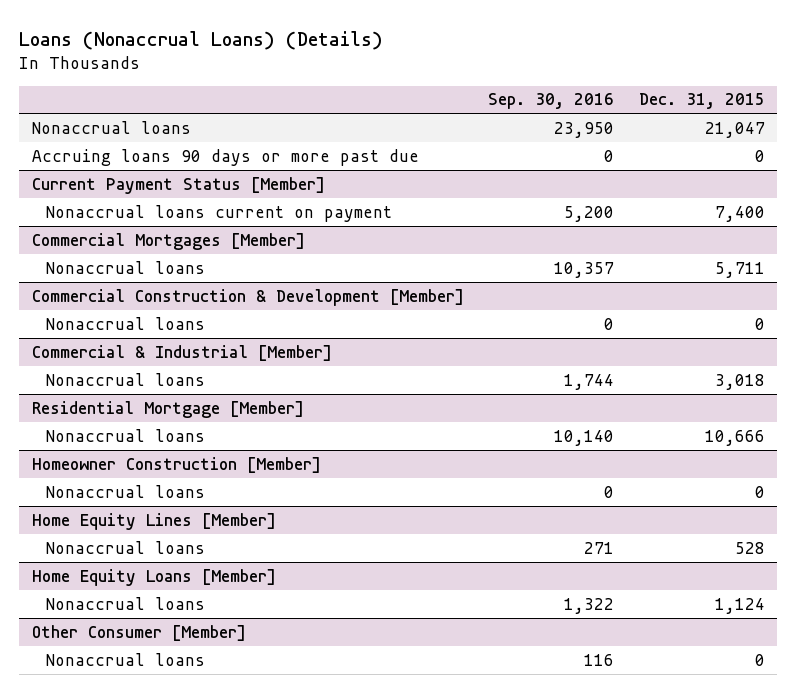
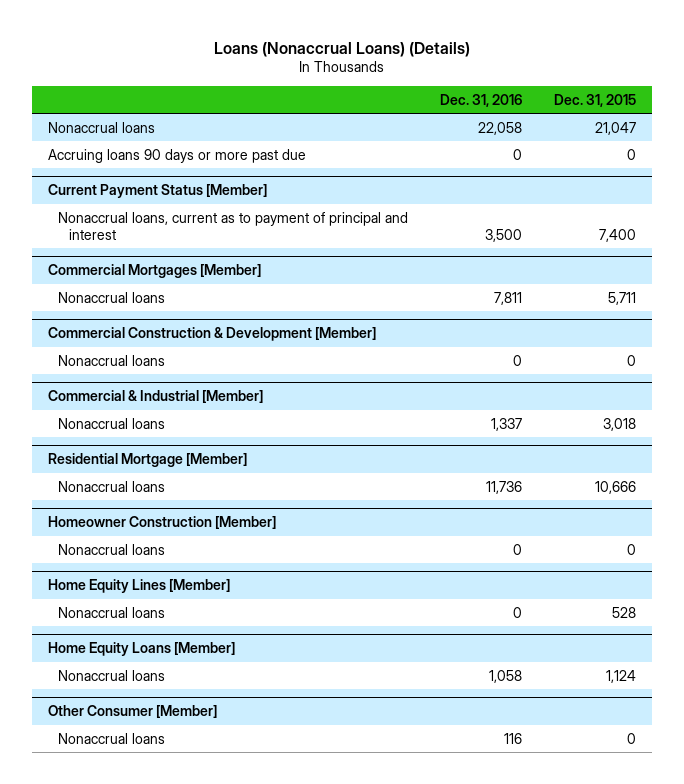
[488,93,615,110] Sep. 30, 2016 -> none
none -> [440,93,523,107] Dec. 31, 2016
[46,204,393,222] Nonaccrual loans current on payment -> [58,211,409,240] Nonaccrual loans, current as to payment of principal and interest

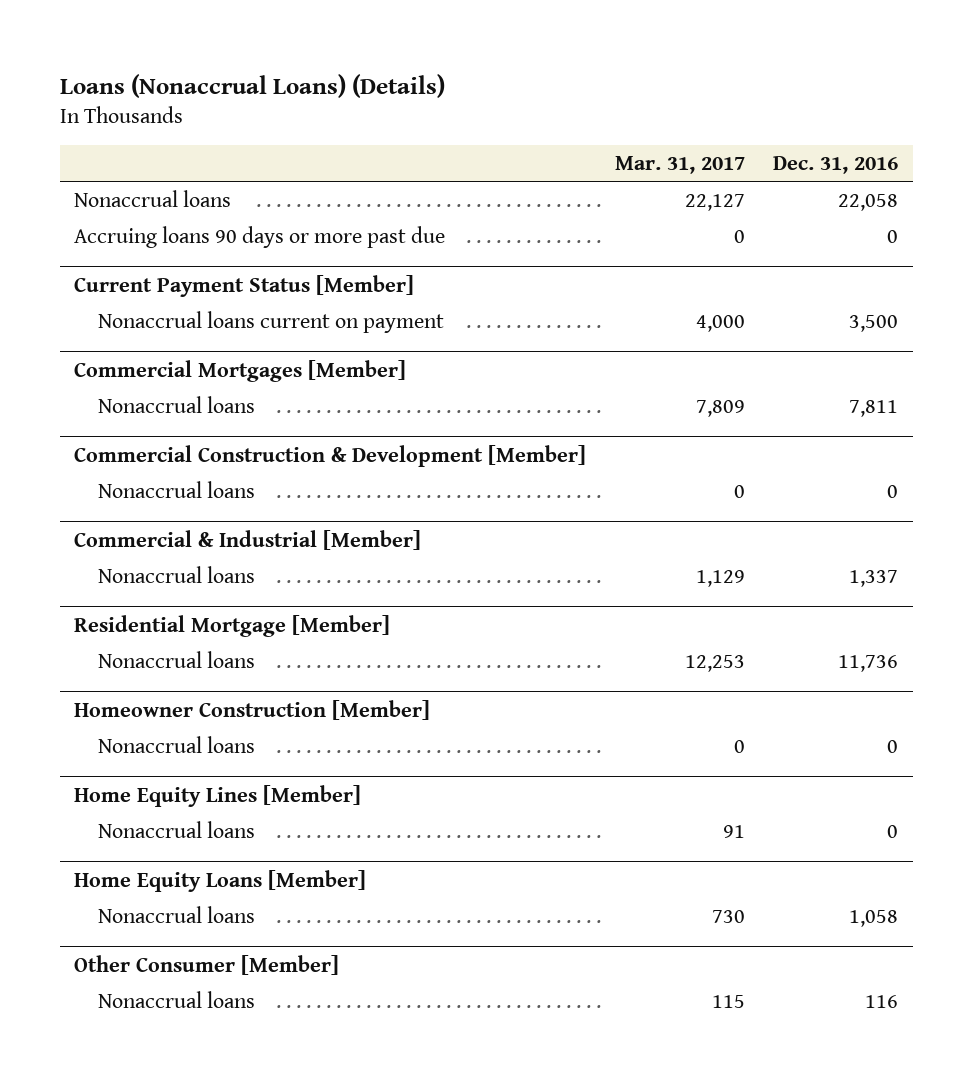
[554,93,637,107] Dec. 31, 2015 -> none
none -> [614,155,745,174] Mar. 31, 2017
[58,211,409,240] Nonaccrual loans, current as to payment of principal and interest -> [98,310,445,333] Nonaccrual loans current on payment

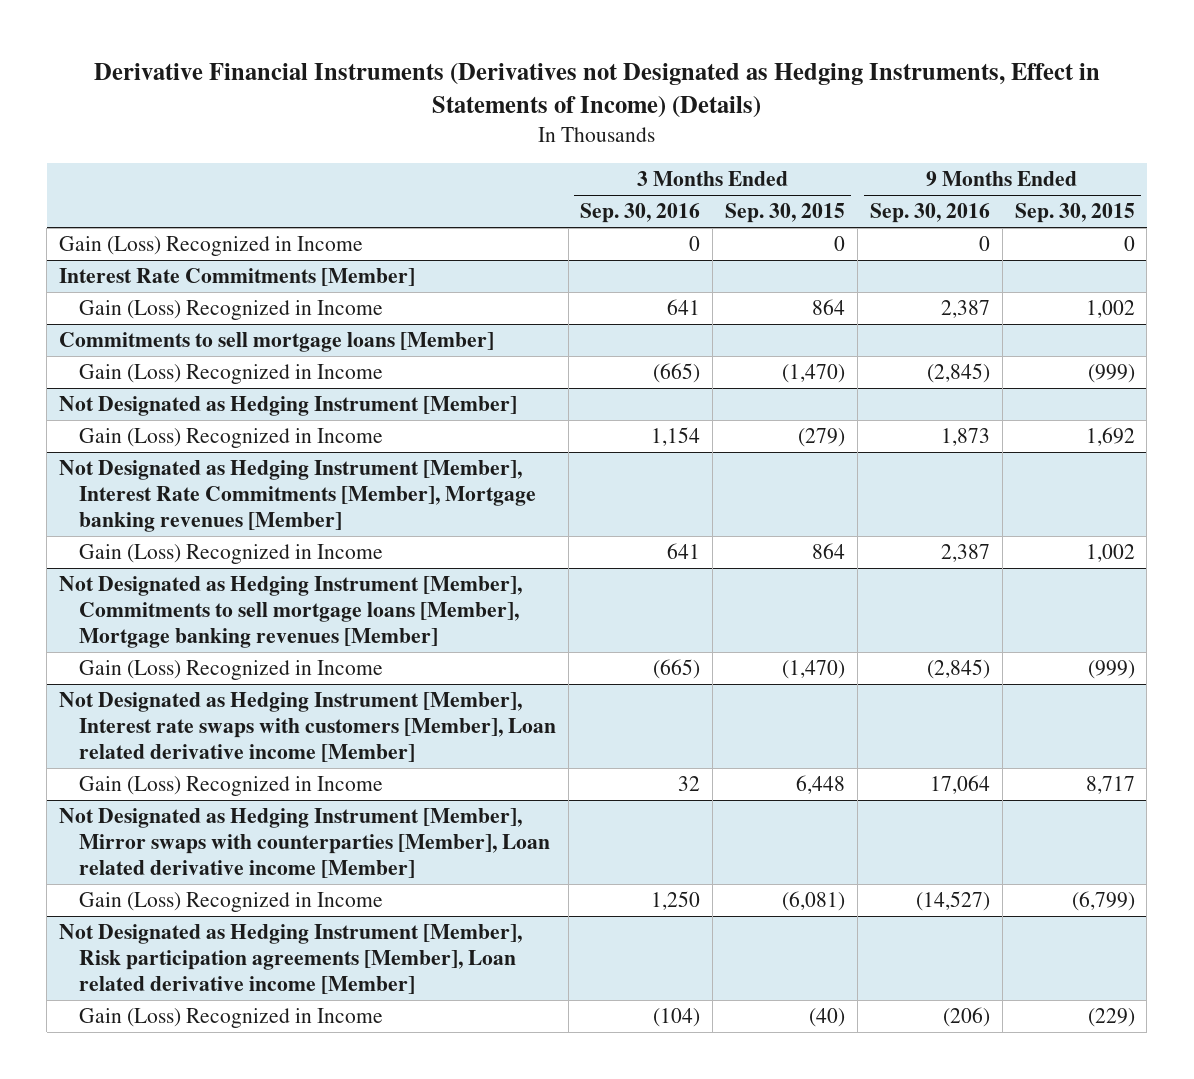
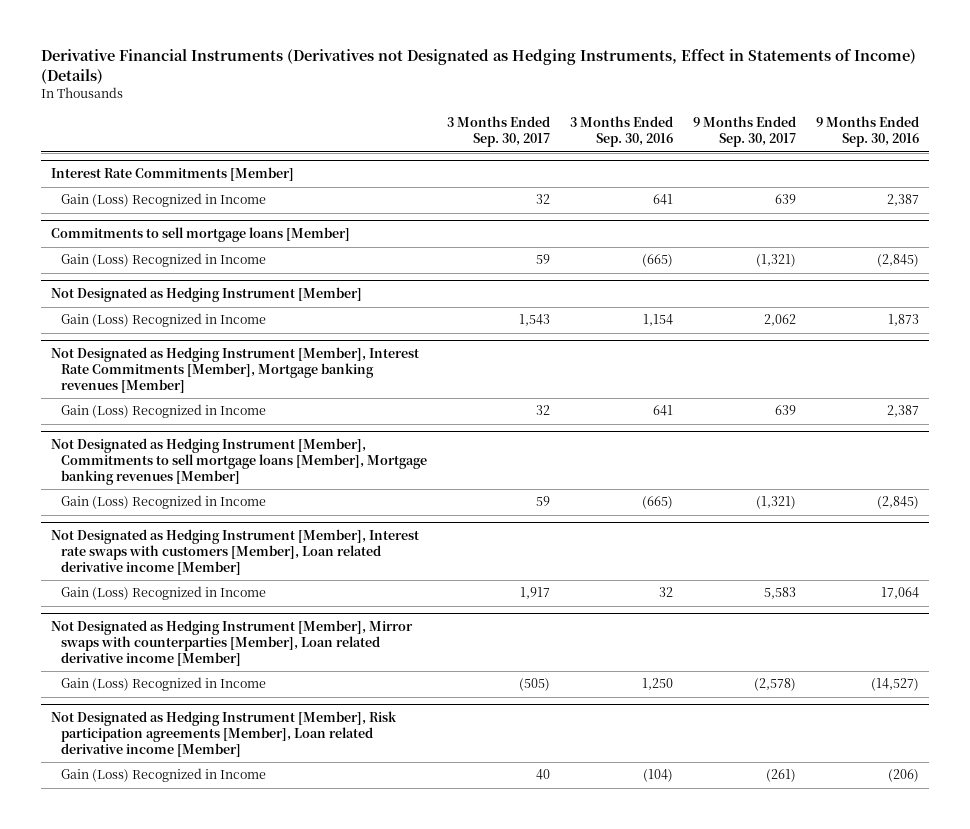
[725,203,846,224] Sep. 30, 2015 -> none
[1014,203,1135,224] Sep. 30, 2015 -> none
none -> [447,116,551,148] 3 Months Ended Sep. 30, 2017
none -> [692,116,796,148] 9 Months Ended Sep. 30, 2017
[59,236,364,257] Gain (Loss) Recognized in Income -> none

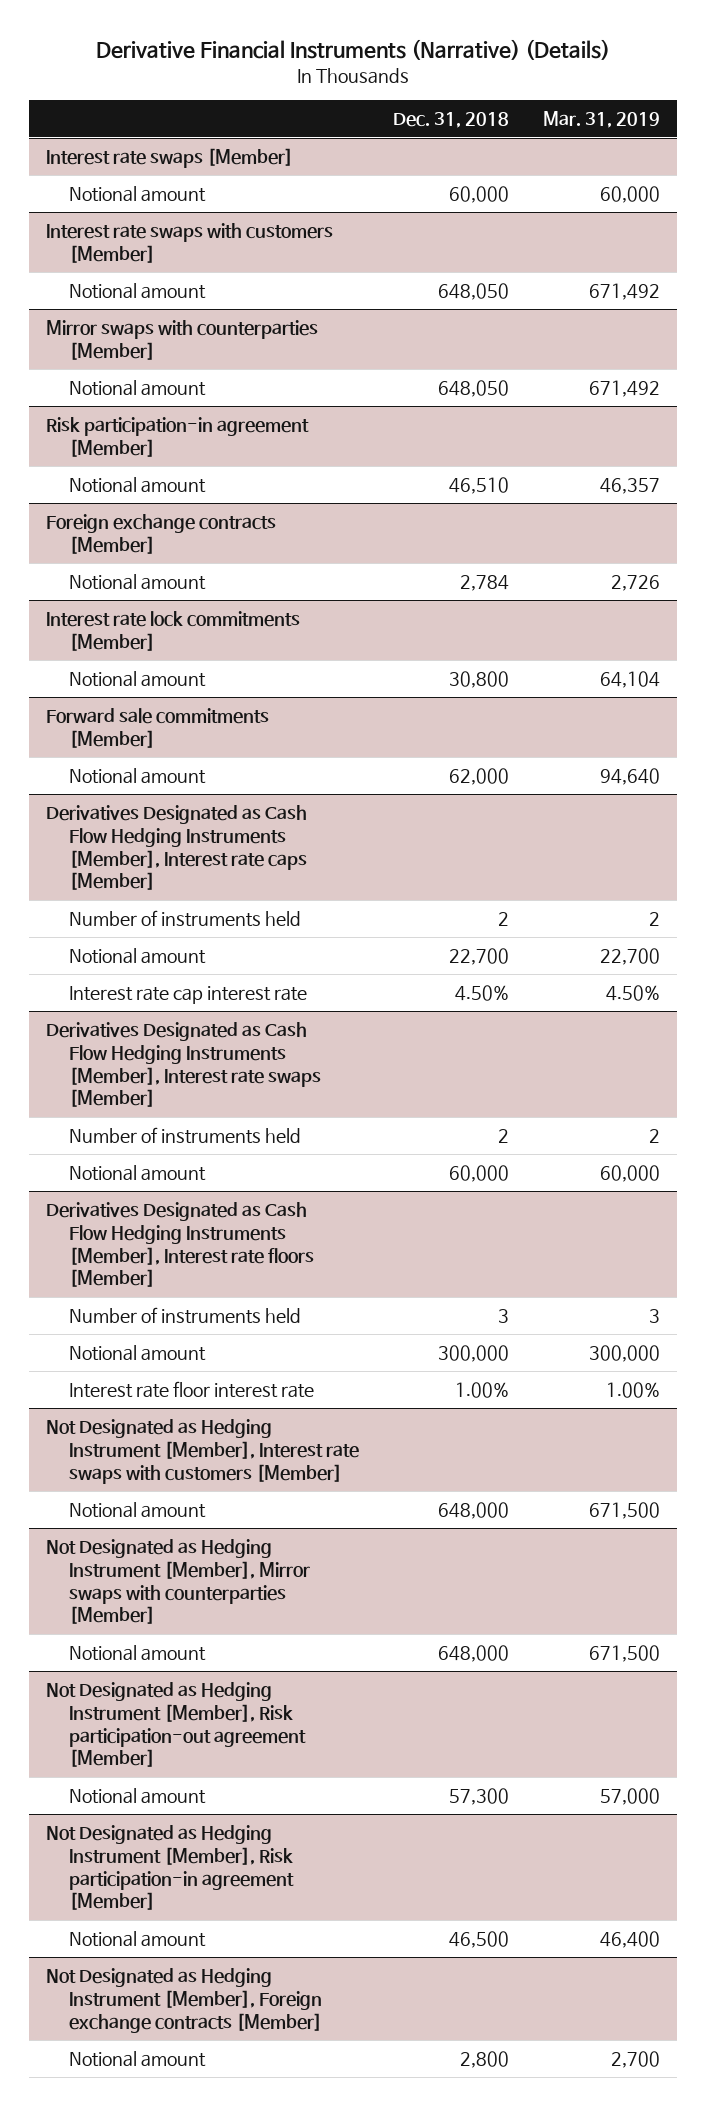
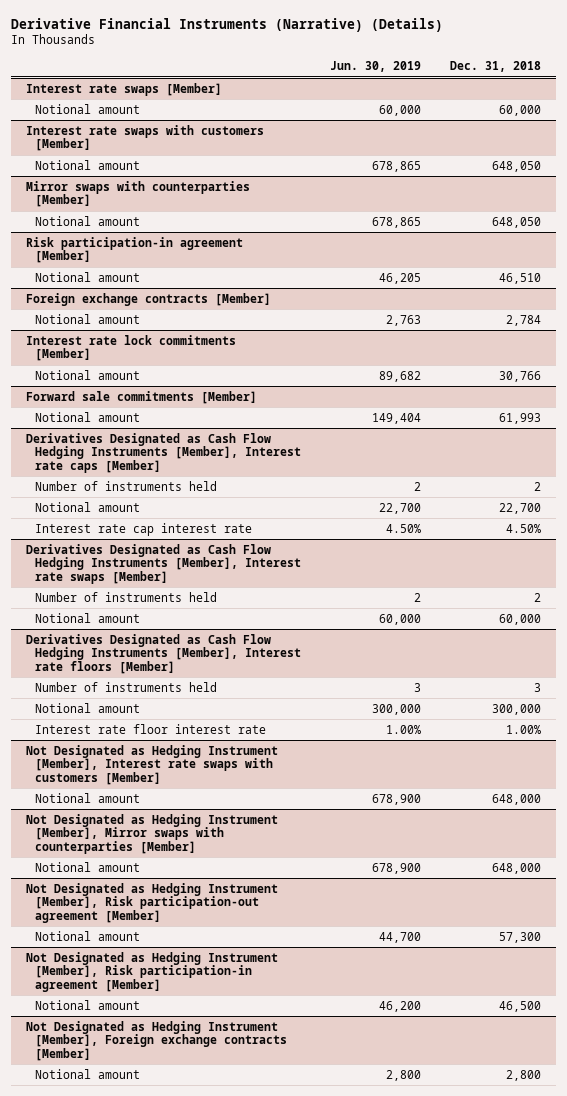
[542,110,660,128] Mar. 31, 2019 -> none
none -> [329,61,421,73] Jun. 30, 2019
[448,671,509,689] 30,800 -> [499,370,542,382] 30,766
[448,768,509,786] 62,000 -> [499,412,542,424] 61,993

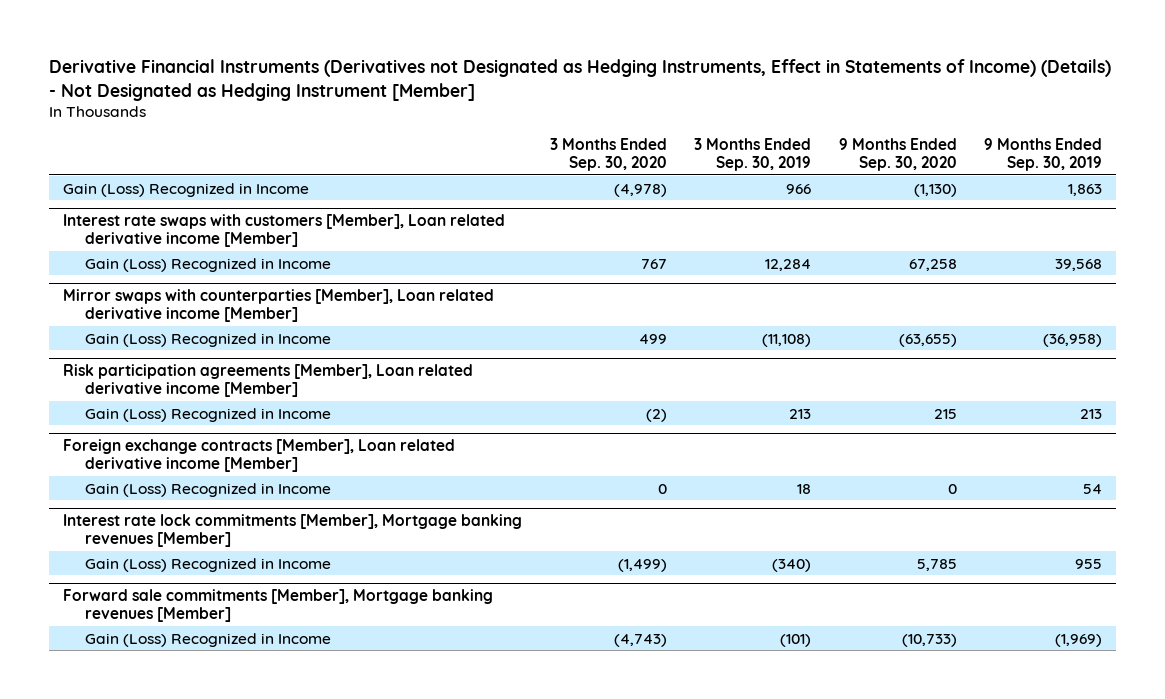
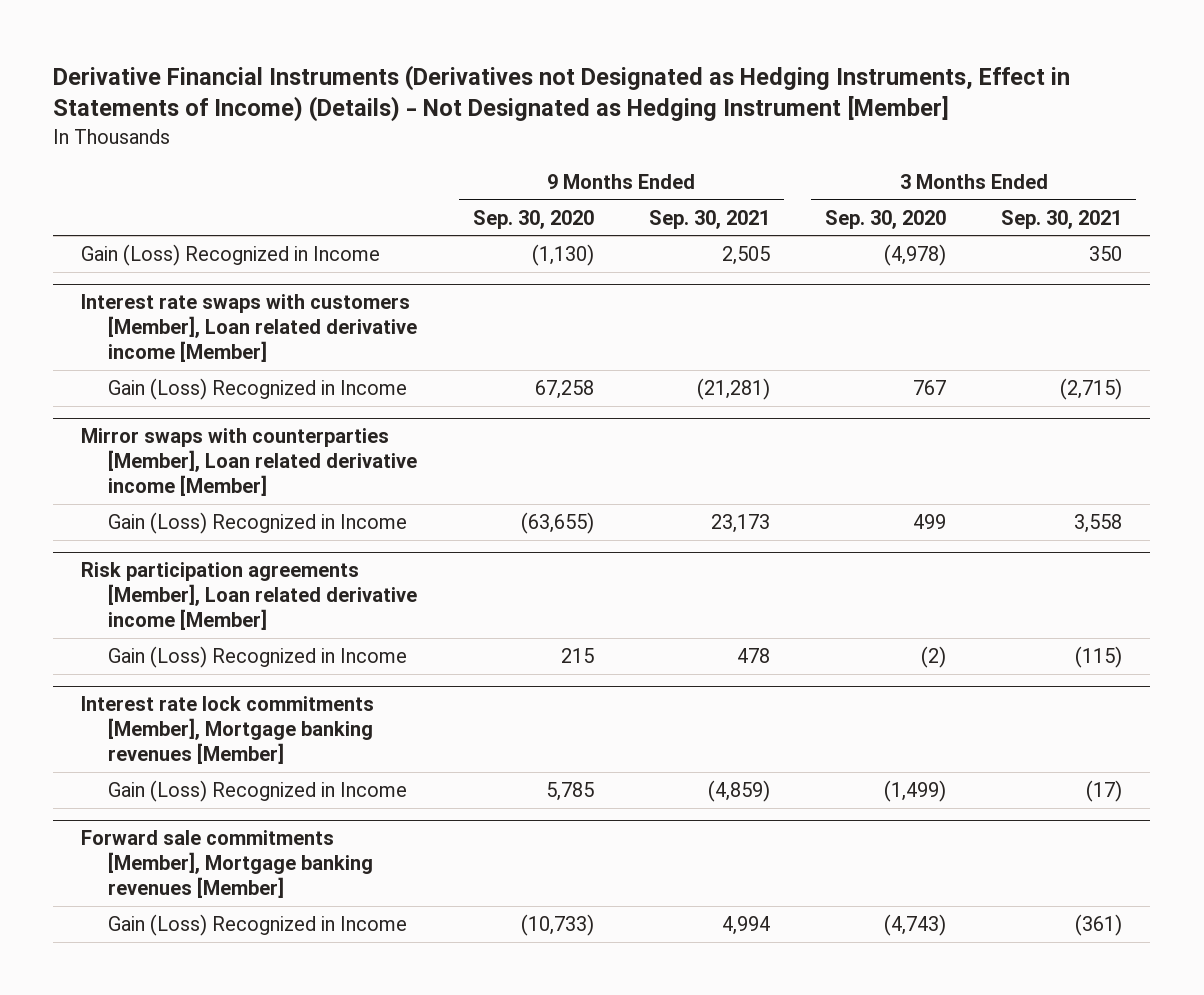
[694,138,812,171] 3 Months Ended Sep. 30, 2019 -> none
[984,138,1103,171] 9 Months Ended Sep. 30, 2019 -> none
none -> [648,209,770,229] Sep. 30, 2021
none -> [1001,209,1123,229] Sep. 30, 2021
[63,439,456,473] Foreign exchange contracts [Member], Loan related derivative income [Member] -> none
[84,482,331,497] Gain (Loss) Recognized in Income -> none

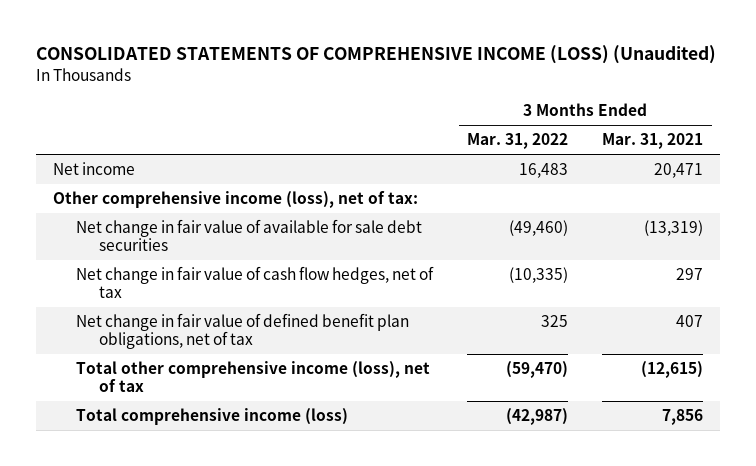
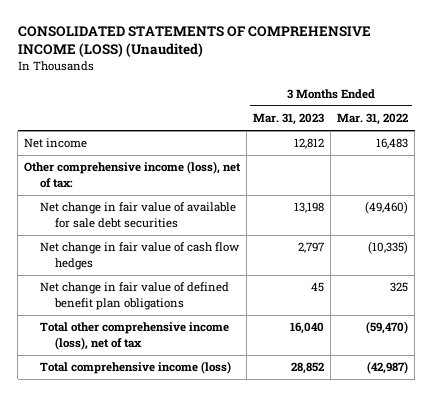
[602,133,704,150] Mar. 31, 2021 -> none
none -> [253,113,325,126] Mar. 31, 2023
[76,266,435,299] Net change in fair value of cash flow hedges, net of tax -> [39,242,239,270] Net change in fair value of cash flow hedges
[76,313,410,350] Net change in fair value of defined benefit plan obligations, net of tax -> [39,282,229,310] Net change in fair value of defined benefit plan obligations

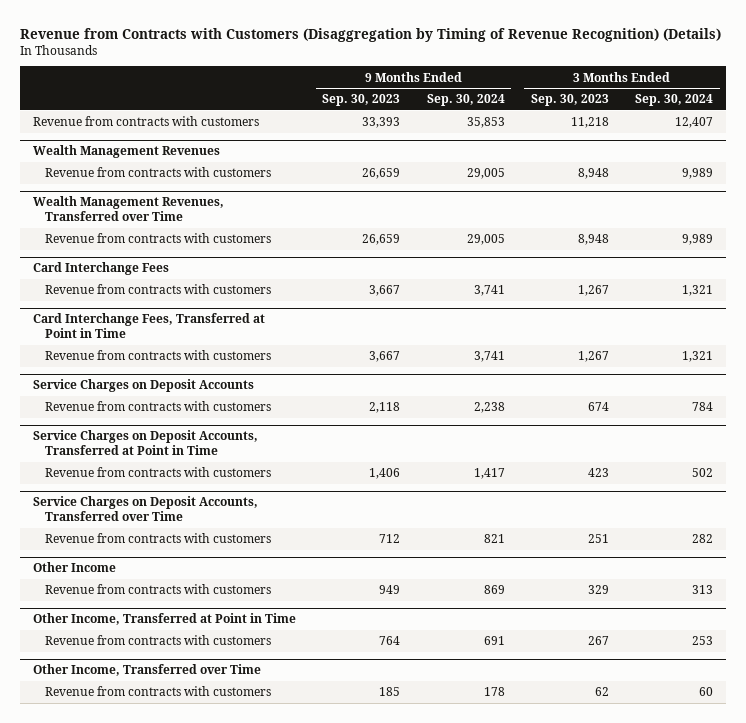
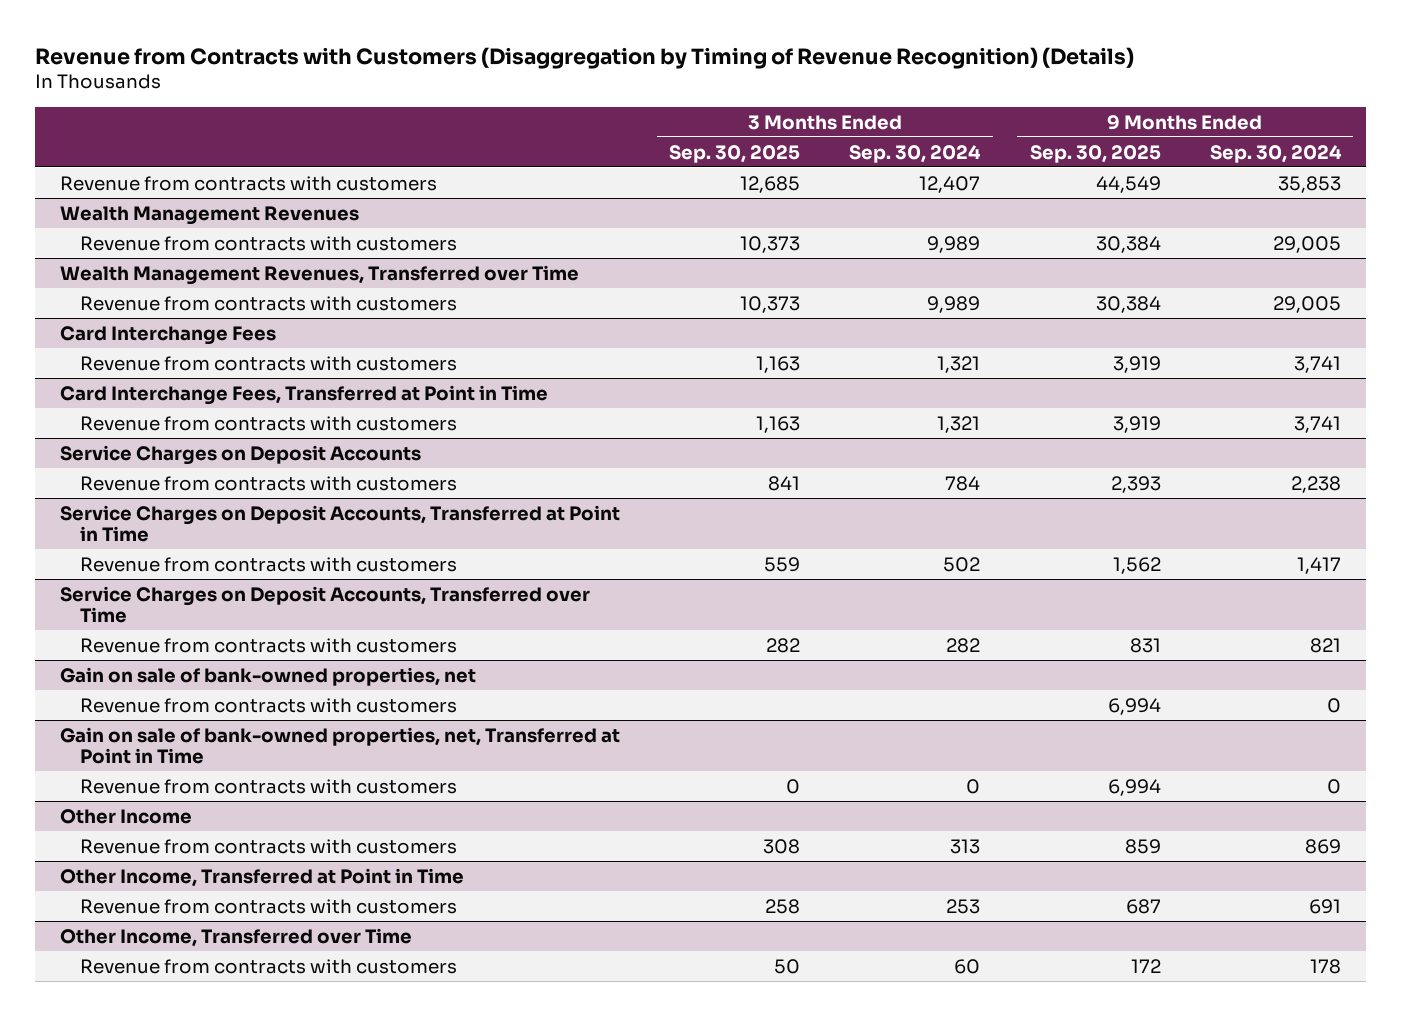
[322,94,401,107] Sep. 30, 2023 -> none
[530,94,609,107] Sep. 30, 2023 -> none
none -> [669,144,801,163] Sep. 30, 2025
none -> [1029,144,1161,163] Sep. 30, 2025
none -> [59,666,476,686] Gain on sale of bank-owned properties, net
none -> [79,697,457,713] Revenue from contracts with customers
none -> [59,726,620,764] Gain on sale of bank-owned properties, net, Transferred at Point in Time
none -> [79,778,457,794] Revenue from contracts with customers

